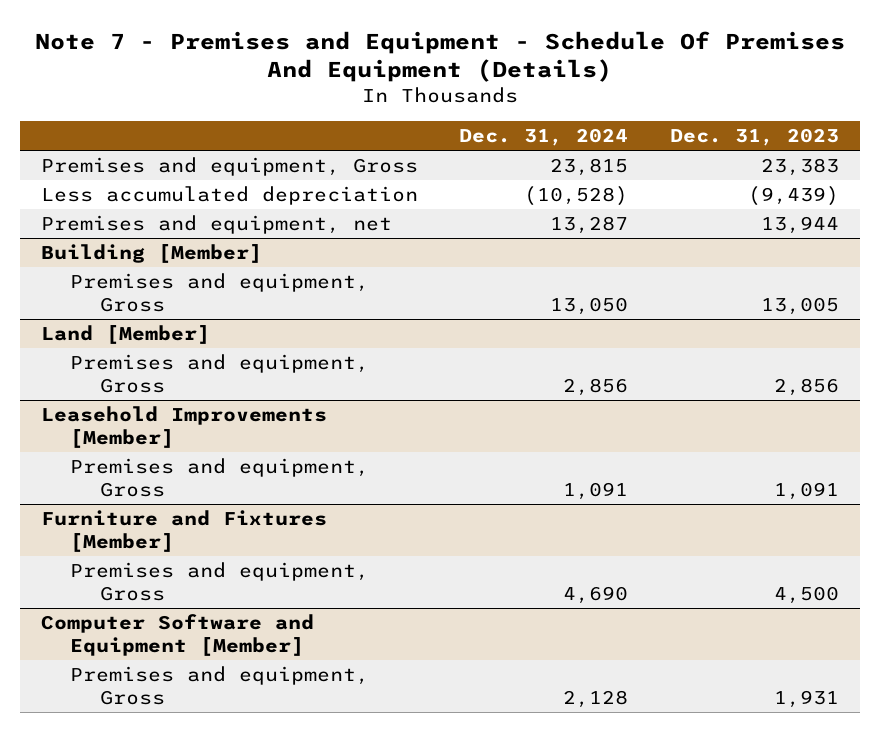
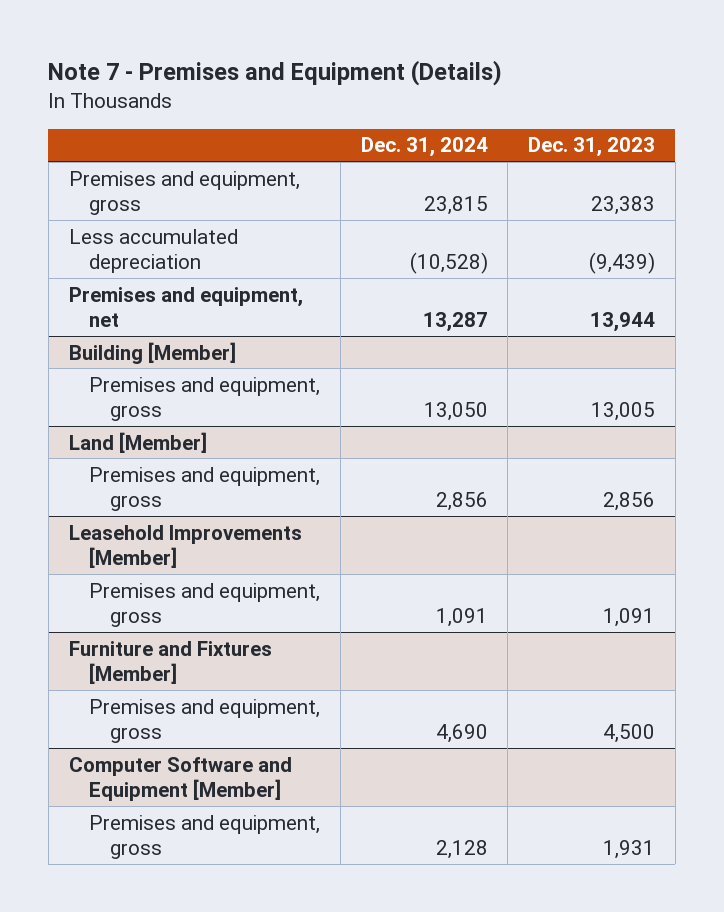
[34,30,845,83] Note 7 - Premises and Equipment - Schedule Of Premises And Equipment (Details) -> [48,60,503,87] Note 7 - Premises and Equipment (Details)
[40,157,418,177] Premises and equipment, Gross -> [68,170,300,216] Premises and equipment, gross
[70,273,370,313] Premises and equipment, Gross -> [89,376,321,422] Premises and equipment, gross
[70,354,370,394] Premises and equipment, Gross -> [89,466,321,512] Premises and equipment, gross
[70,458,370,498] Premises and equipment, Gross -> [89,582,321,628] Premises and equipment, gross
[70,562,370,602] Premises and equipment, Gross -> [89,698,321,744] Premises and equipment, gross
[70,666,370,706] Premises and equipment, Gross -> [89,814,321,860] Premises and equipment, gross

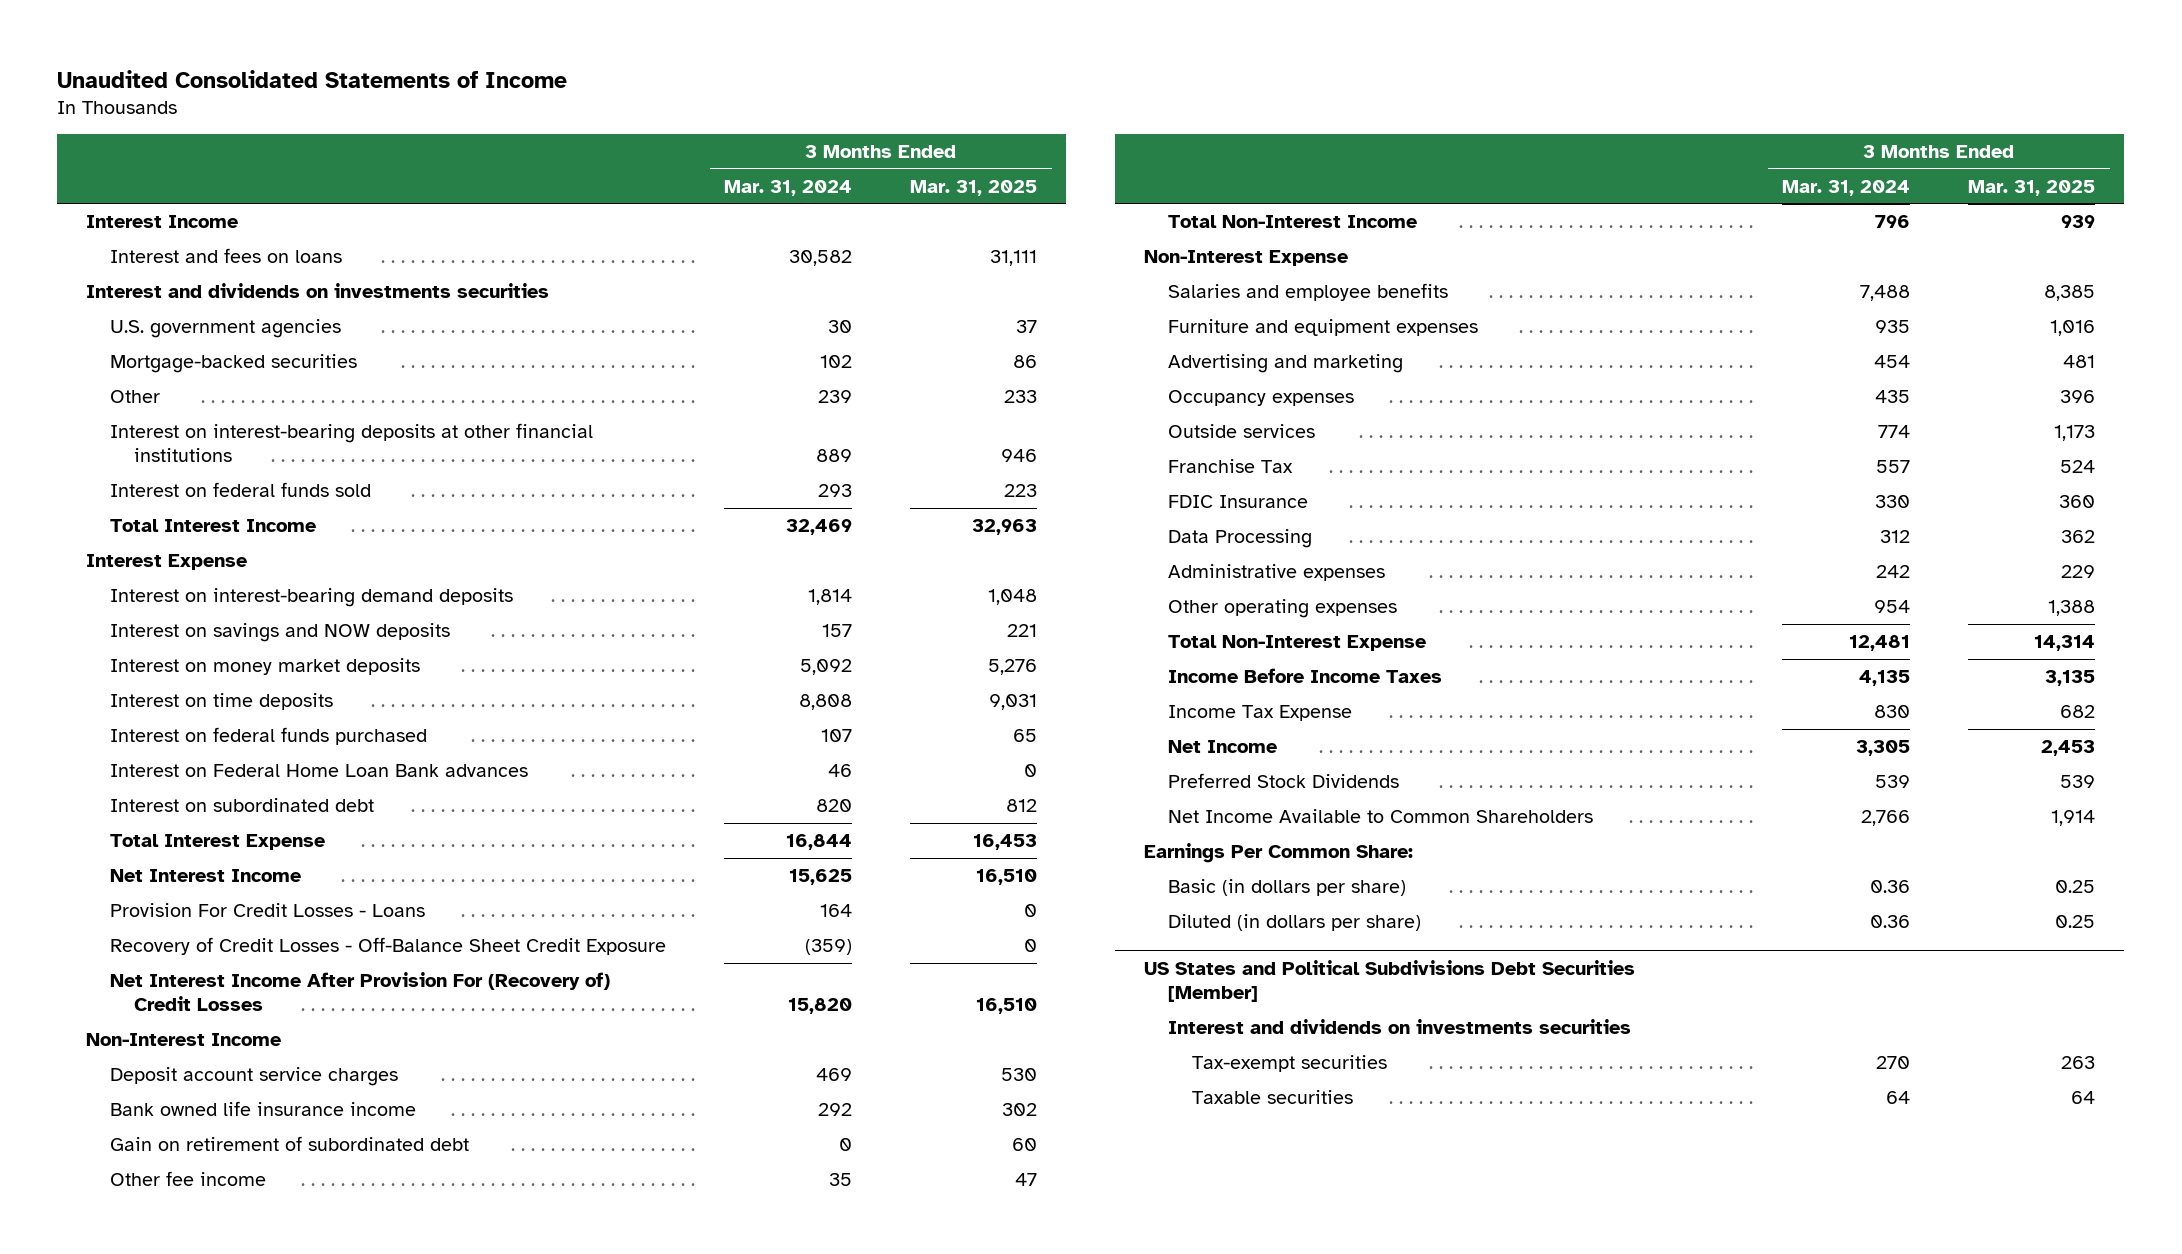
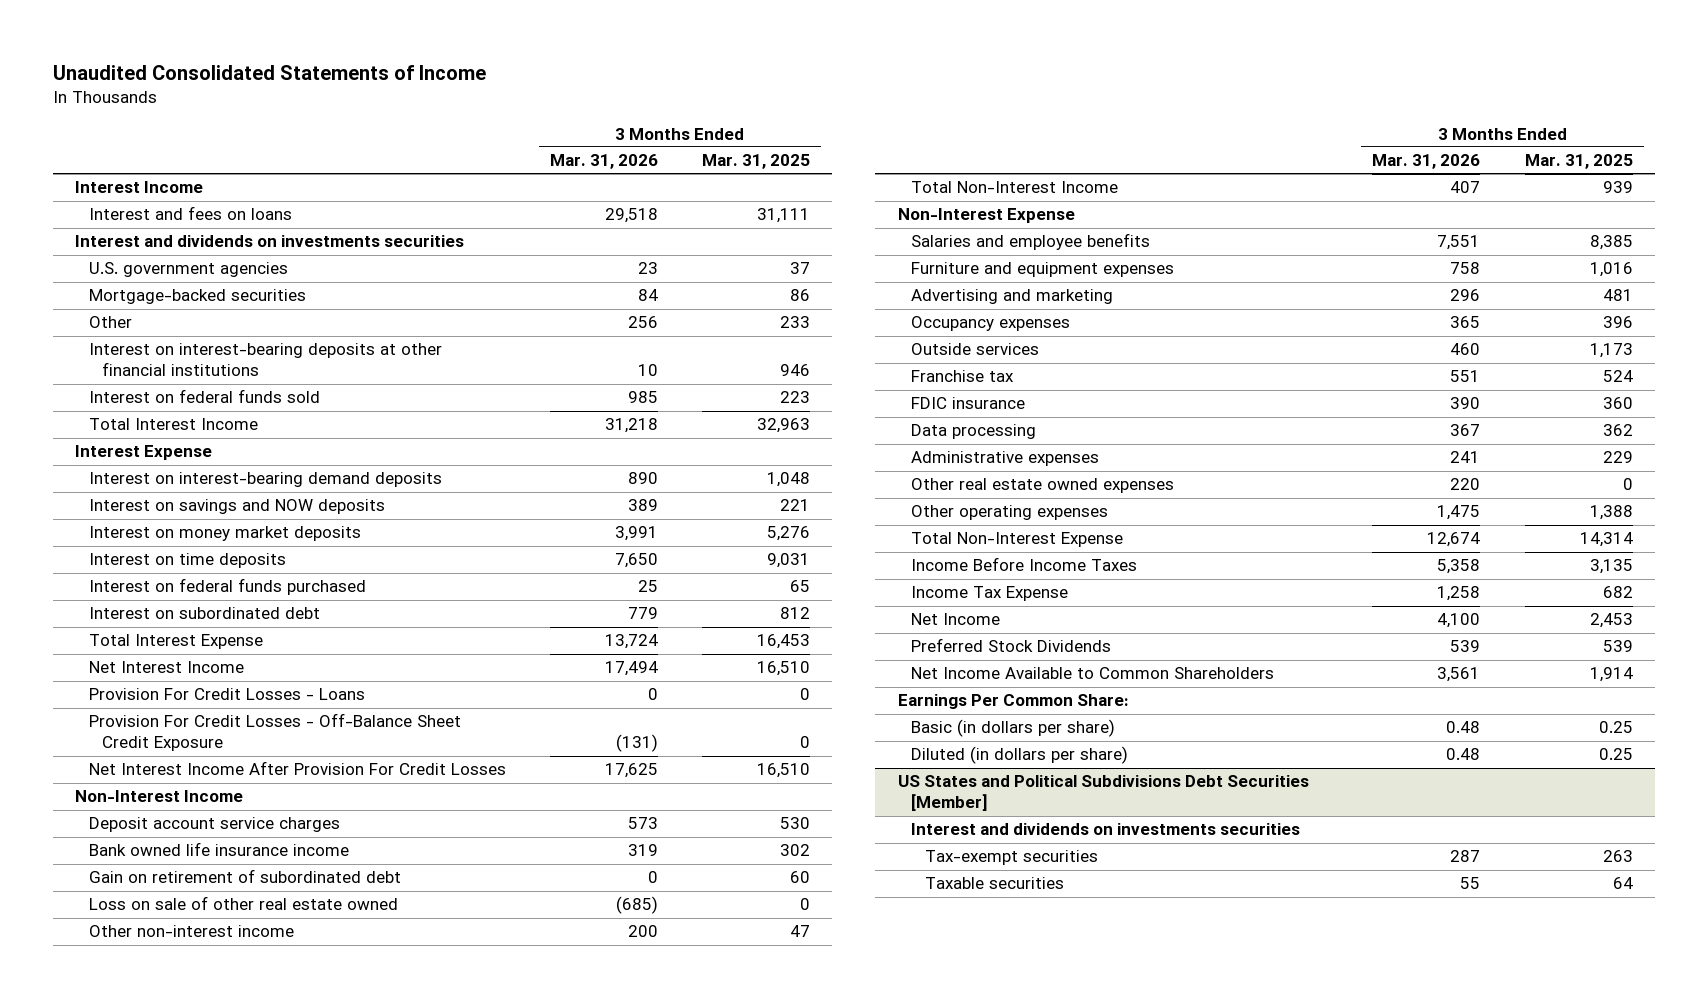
[724,179,853,196] Mar. 31, 2024 -> none
none -> [549,154,658,170] Mar. 31, 2026
[110,764,529,778] Interest on Federal Home Loan Bank advances -> none
[110,937,667,956] Recovery of Credit Losses - Off-Balance Sheet Credit Exposure -> [88,713,461,752] Provision For Credit Losses - Off-Balance Sheet Credit Exposure
[110,972,611,1011] Net Interest Income After Provision For (Recovery of) Credit Losses -> [88,761,506,776] Net Interest Income After Provision For Credit Losses
none -> [88,896,398,911] Loss on sale of other real estate owned
[110,1171,267,1187] Other fee income -> [88,925,294,938] Other non-interest income
[1168,459,1294,474] Franchise Tax -> [911,370,1015,383] Franchise tax
[1168,495,1309,509] FDIC Insurance -> [911,397,1026,410] FDIC insurance
[1168,529,1313,549] Data Processing -> [911,424,1037,440] Data processing
none -> [911,478,1175,494] Other real estate owned expenses

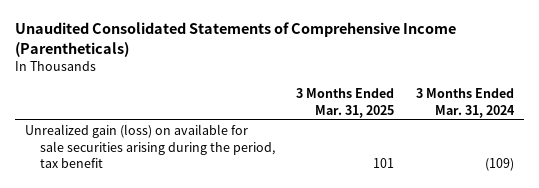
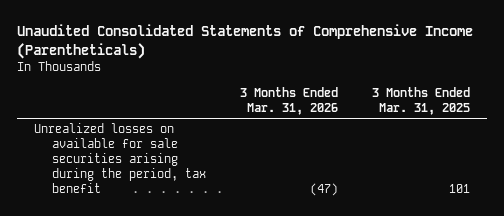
[415,88,515,118] 3 Months Ended Mar. 31, 2024 -> none
none -> [239,87,338,116] 3 Months Ended Mar. 31, 2026
[25,124,275,169] Unrealized gain (loss) on available for sale securities arising during the period, tax benefit -> [34,123,206,194] Unrealized losses on available for sale securities arising during the period, tax benefit

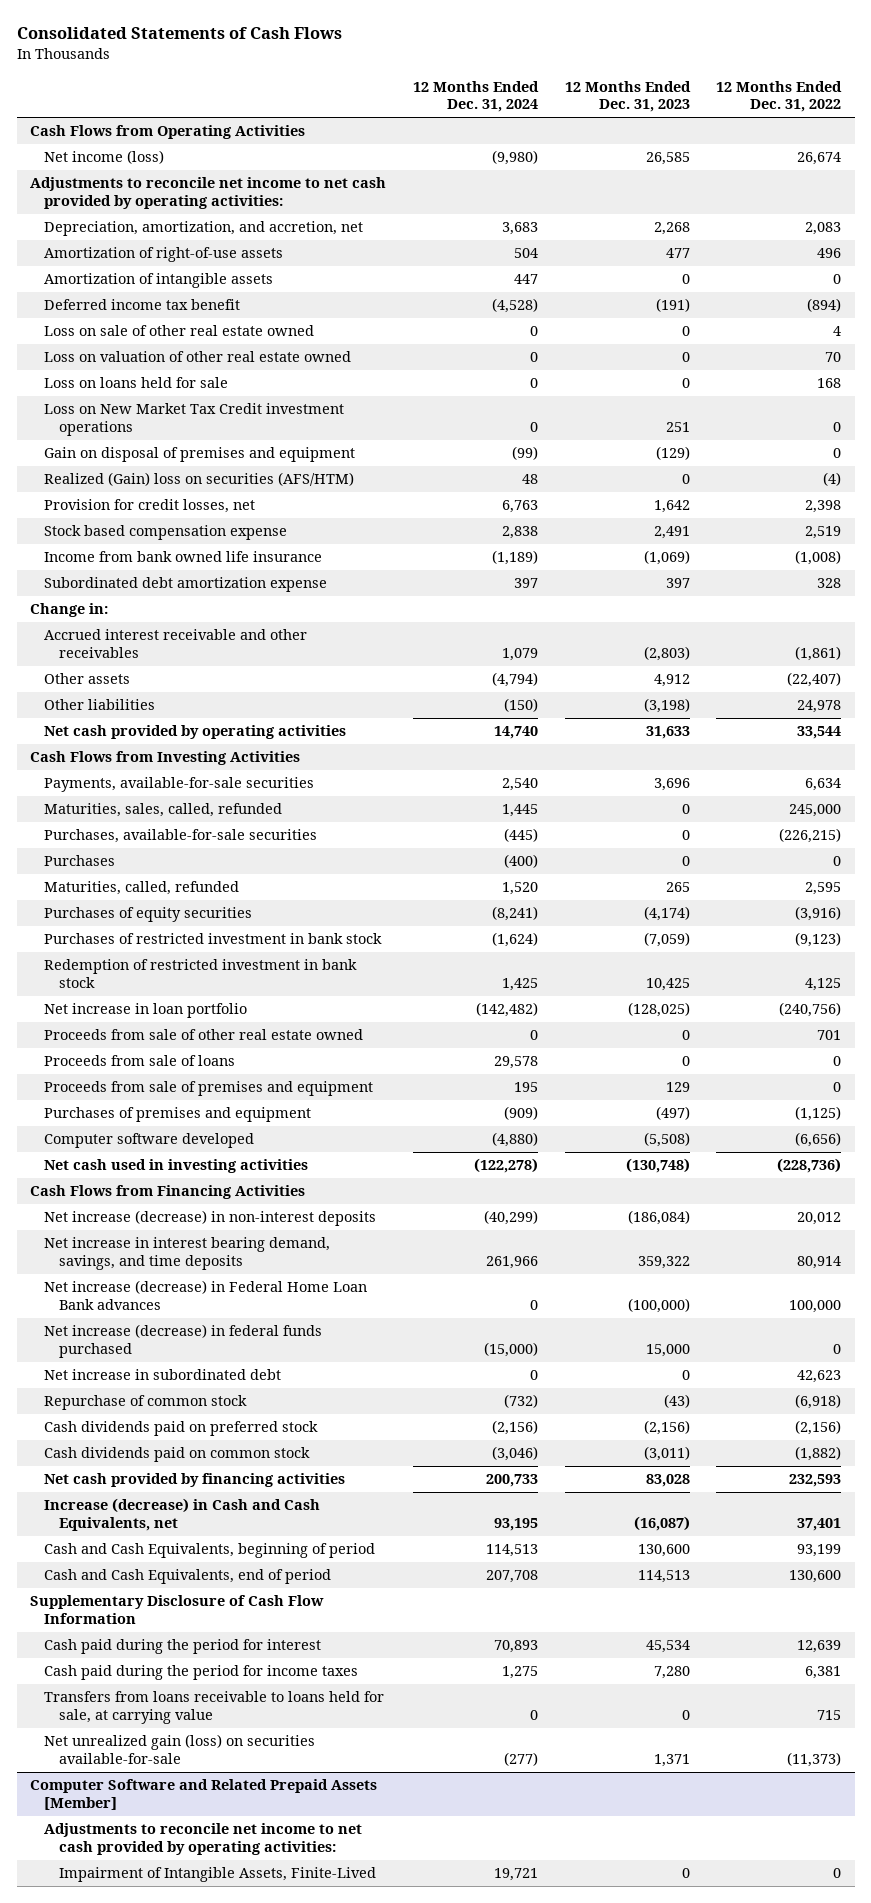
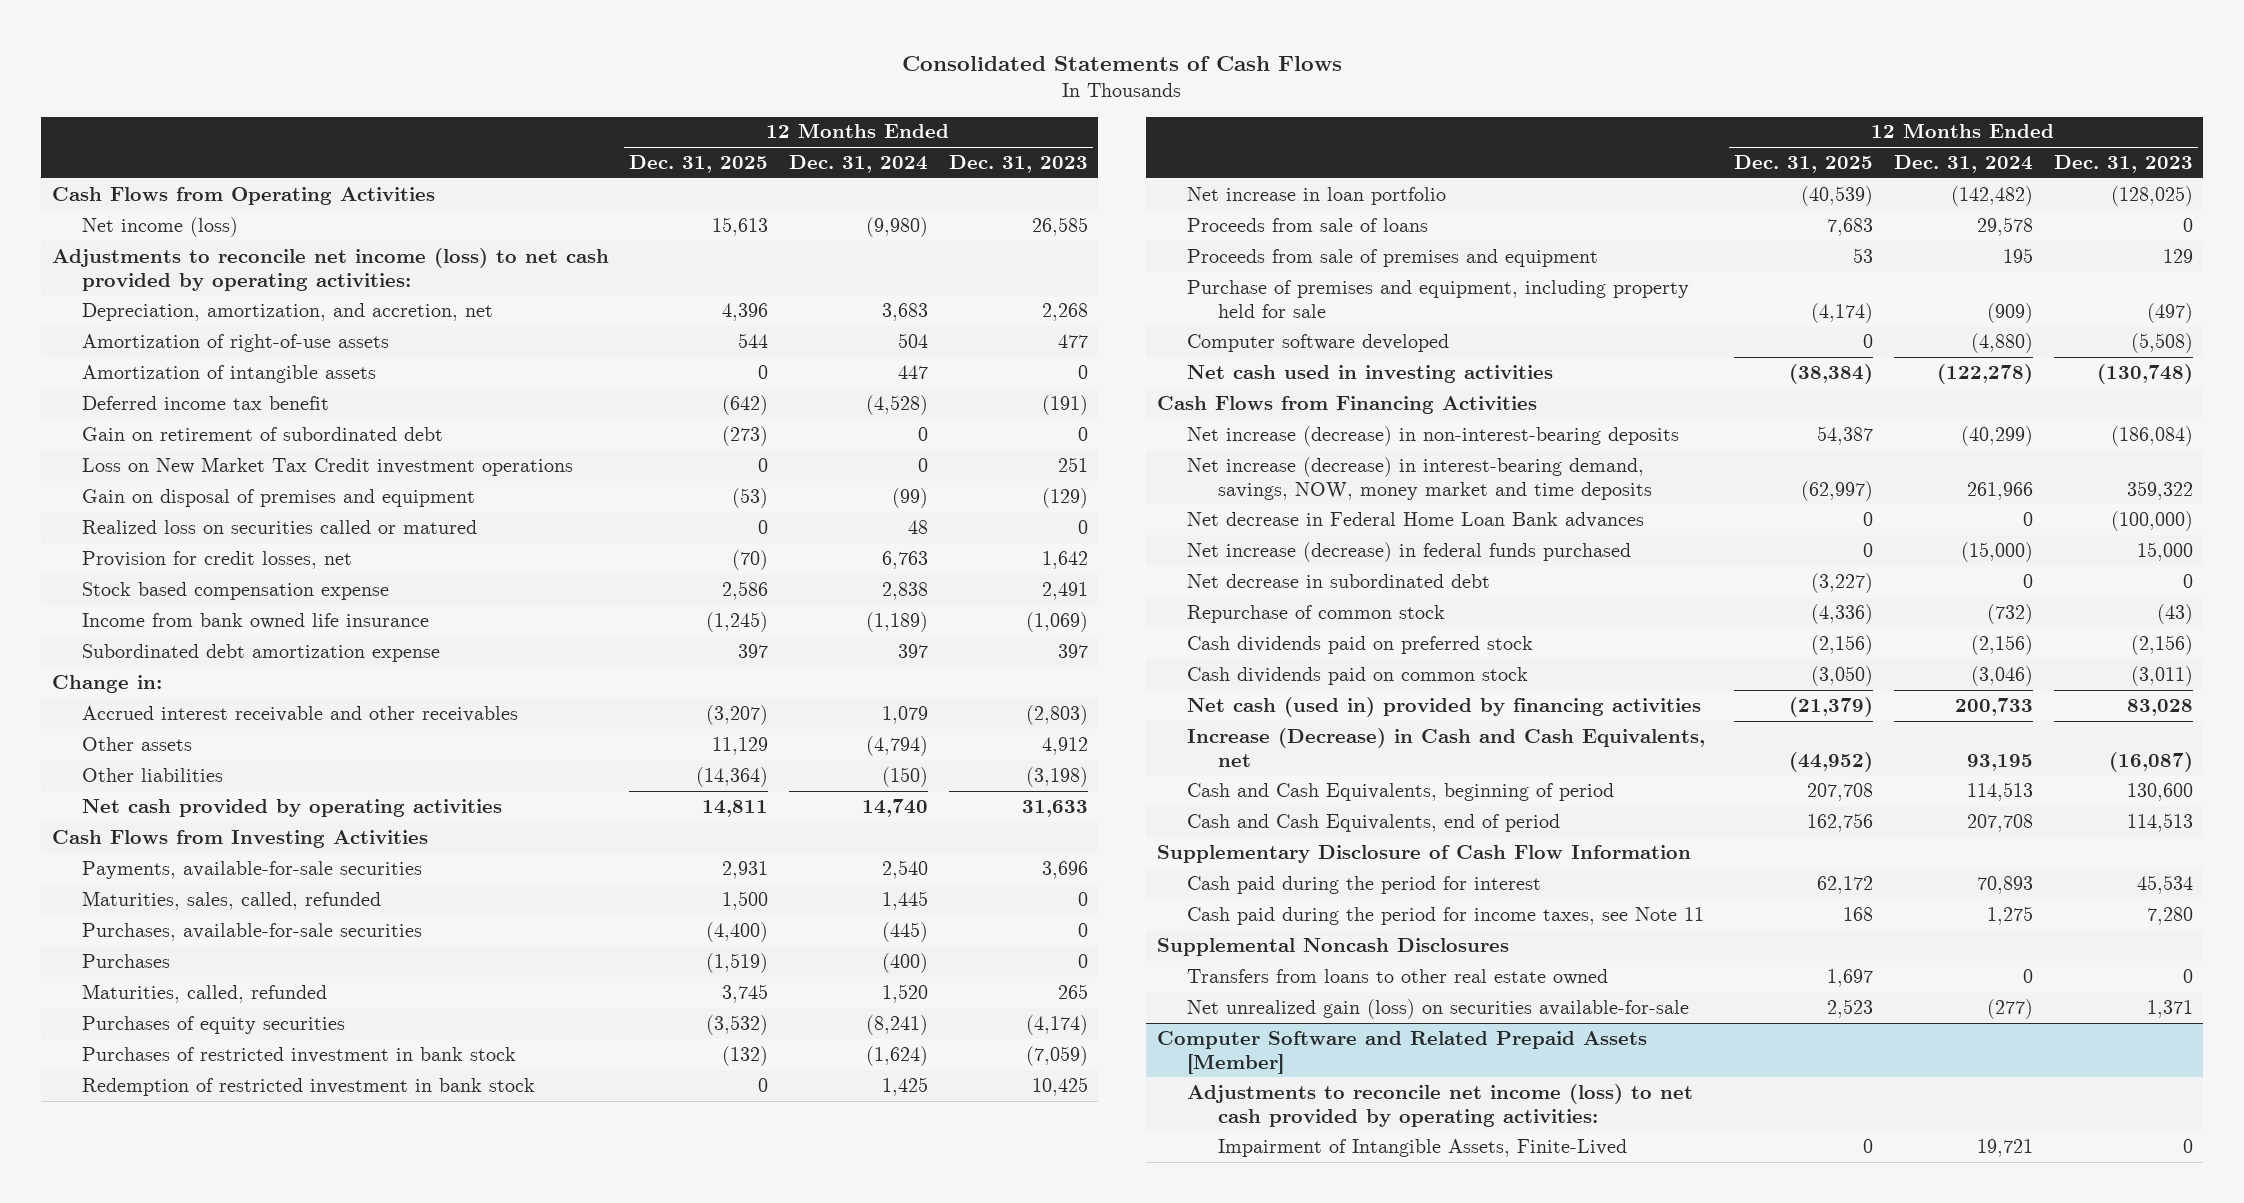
[716,80,843,113] 12 Months Ended Dec. 31, 2022 -> none
none -> [629,155,769,174] Dec. 31, 2025
[30,177,387,210] Adjustments to reconcile net income to net cash provided by operating activities: -> [51,247,609,291] Adjustments to reconcile net income (loss) to net cash provided by operating activities:
[44,325,315,337] Loss on sale of other real estate owned -> none
[44,351,352,363] Loss on valuation of other real estate owned -> none
[44,377,229,389] Loss on loans held for sale -> none
none -> [82,426,444,441] Gain on retirement of subordinated debt
[44,472,355,487] Realized (Gain) loss on securities (AFS/HTM) -> [82,519,478,534] Realized loss on securities called or matured
[44,1029,364,1041] Proceeds from sale of other real estate owned -> none
[44,1107,312,1123] Purchases of premises and equipment -> [1187,279,1690,318] Purchase of premises and equipment, including property held for sale
[44,1210,377,1227] Net increase (decrease) in non-interest deposits -> [1187,425,1680,446] Net increase (decrease) in non-interest-bearing deposits
[44,1237,331,1271] Net increase in interest bearing demand, savings, and time deposits -> [1187,456,1653,500] Net increase (decrease) in interest-bearing demand, savings, NOW, money market and time deposits
[44,1280,368,1311] Net increase (decrease) in Federal Home Loan Bank advances -> [1187,511,1645,528] Net decrease in Federal Home Loan Bank advances
[44,1369,282,1381] Net increase in subordinated debt -> [1187,573,1491,588] Net decrease in subordinated debt
[44,1473,346,1488] Net cash provided by financing activities -> [1187,696,1702,717] Net cash (used in) provided by financing activities
[44,1498,321,1532] Increase (decrease) in Cash and Cash Equivalents, net -> [1187,727,1706,767] Increase (Decrease) in Cash and Cash Equivalents, net
[44,1665,359,1681] Cash paid during the period for income taxes -> [1187,906,1705,925] Cash paid during the period for income taxes, see Note 11
none -> [1156,937,1509,956] Supplemental Noncash Disclosures
[44,1691,385,1725] Transfers from loans receivable to loans held for sale, at carrying value -> [1187,968,1609,985] Transfers from loans to other real estate owned
[44,1823,363,1856] Adjustments to reconcile net income to net cash provided by operating activities: -> [1187,1083,1694,1127] Adjustments to reconcile net income (loss) to net cash provided by operating activities:

